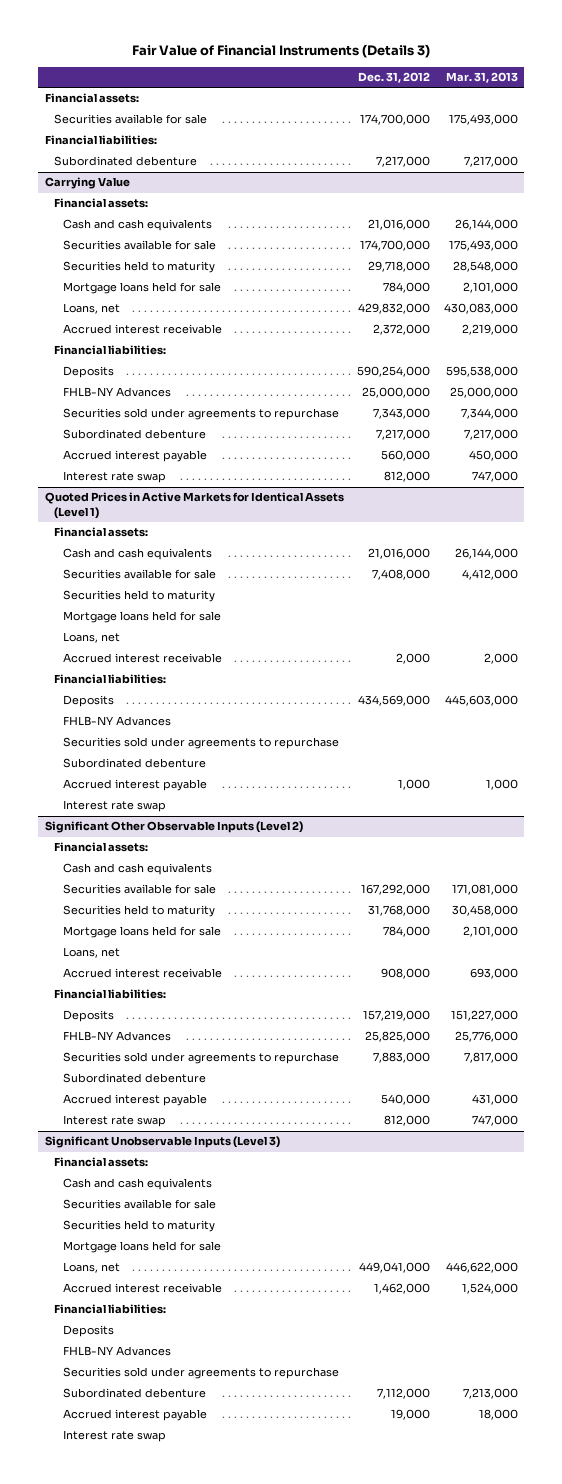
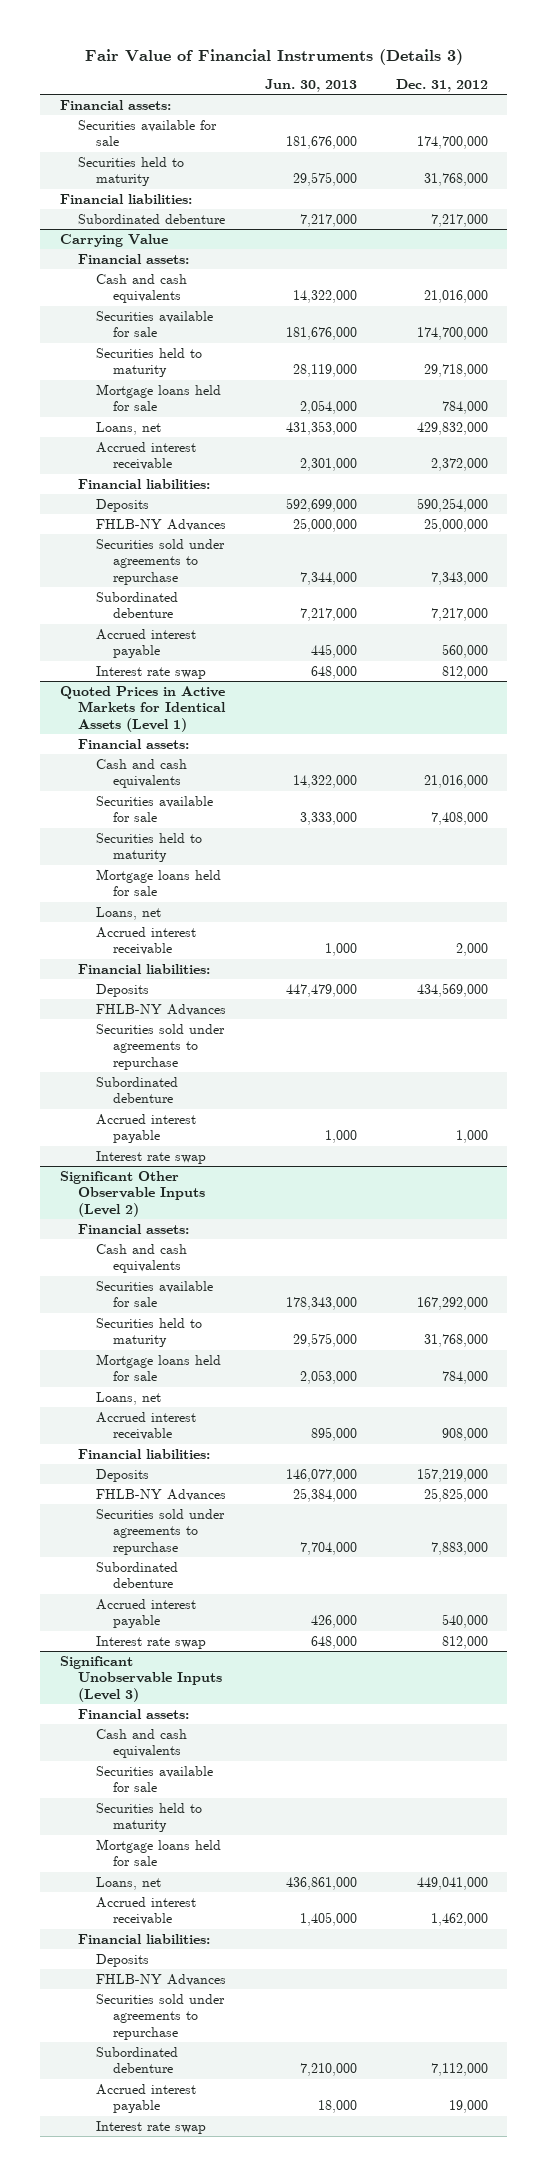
[445,72,518,84] Mar. 31, 2013 -> none
none -> [264,78,357,92] Jun. 30, 2013
none -> [77,156,184,187] Securities held to maturity

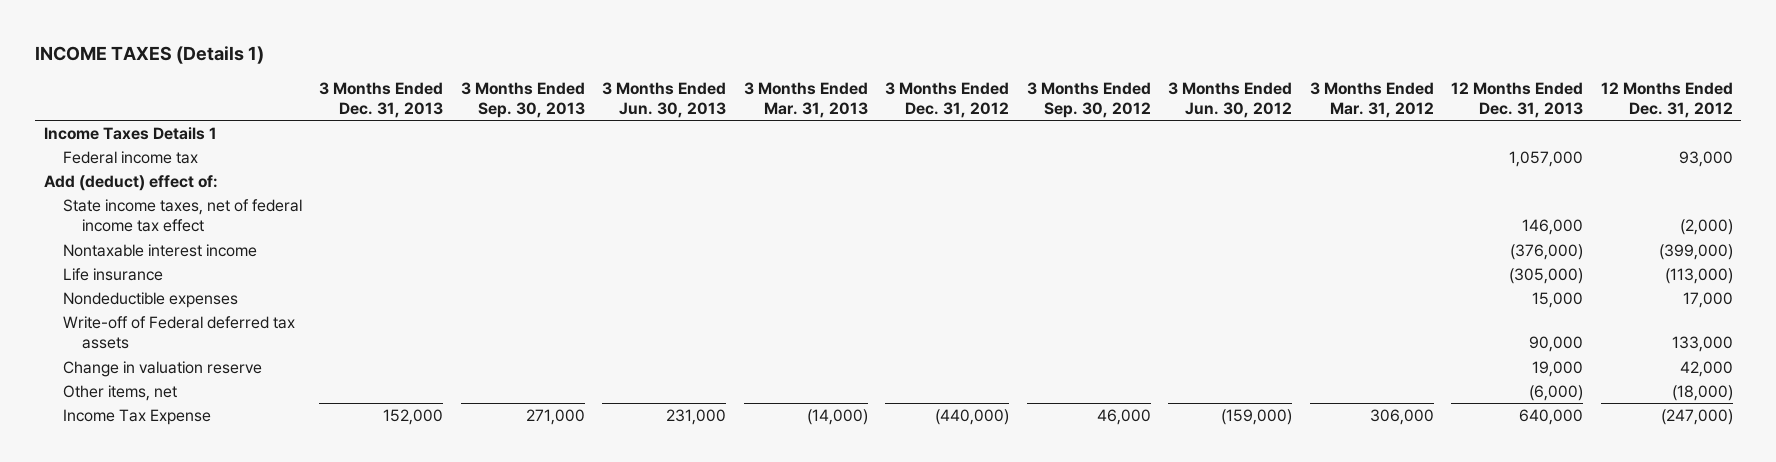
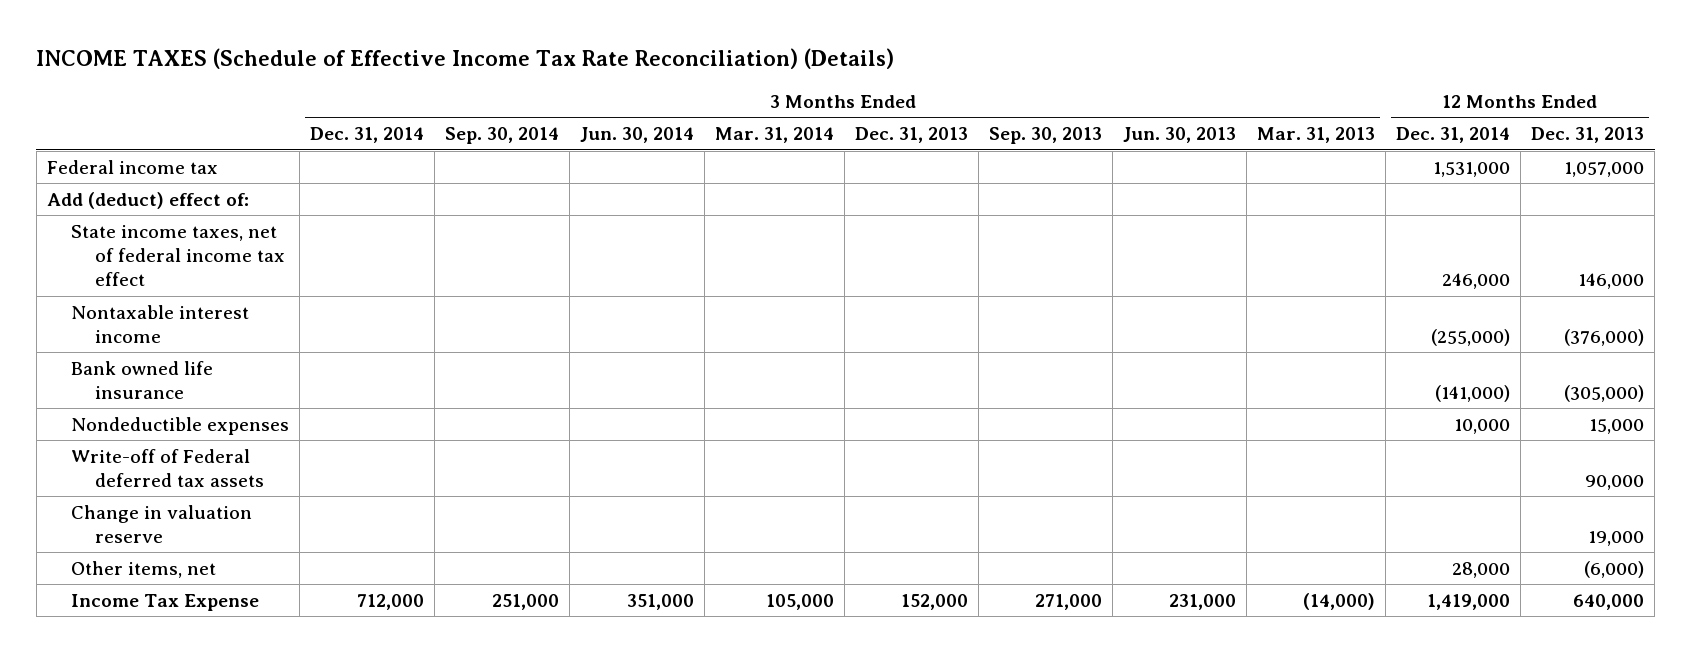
[34,45,264,64] INCOME TAXES (Details 1) -> [36,47,895,69] INCOME TAXES (Schedule of Effective Income Tax Rate Reconciliation) (Details)
[885,81,1010,118] 3 Months Ended Dec. 31, 2012 -> none
[1026,81,1151,118] 3 Months Ended Sep. 30, 2012 -> none
[1168,81,1293,118] 3 Months Ended Jun. 30, 2012 -> none
[1309,81,1434,118] 3 Months Ended Mar. 31, 2012 -> none
[1600,81,1733,118] 12 Months Ended Dec. 31, 2012 -> none
none -> [310,127,425,144] Dec. 31, 2014
none -> [445,127,560,145] Sep. 30, 2014
none -> [580,127,695,144] Jun. 30, 2014
none -> [715,127,835,144] Mar. 31, 2014
none -> [1396,127,1511,144] Dec. 31, 2014
[43,126,217,140] Income Taxes Details 1 -> none
[62,267,163,281] Life insurance -> [71,360,214,399] Bank owned life insurance

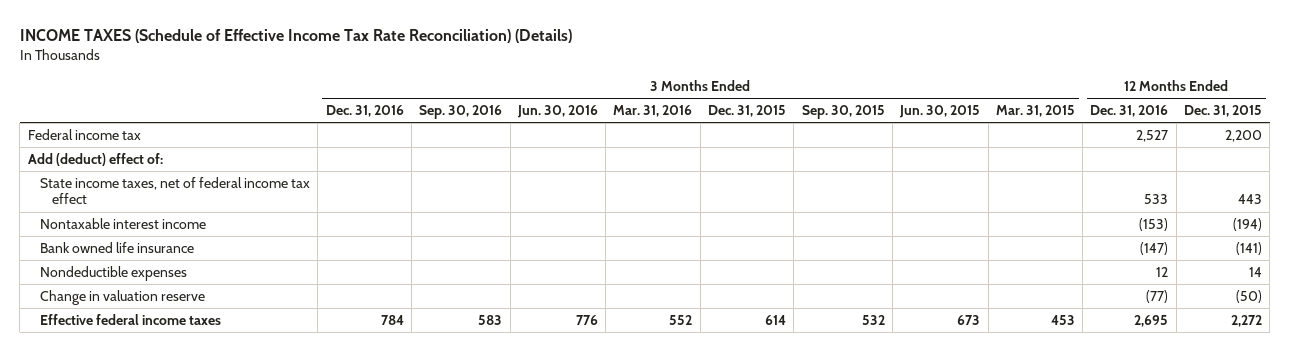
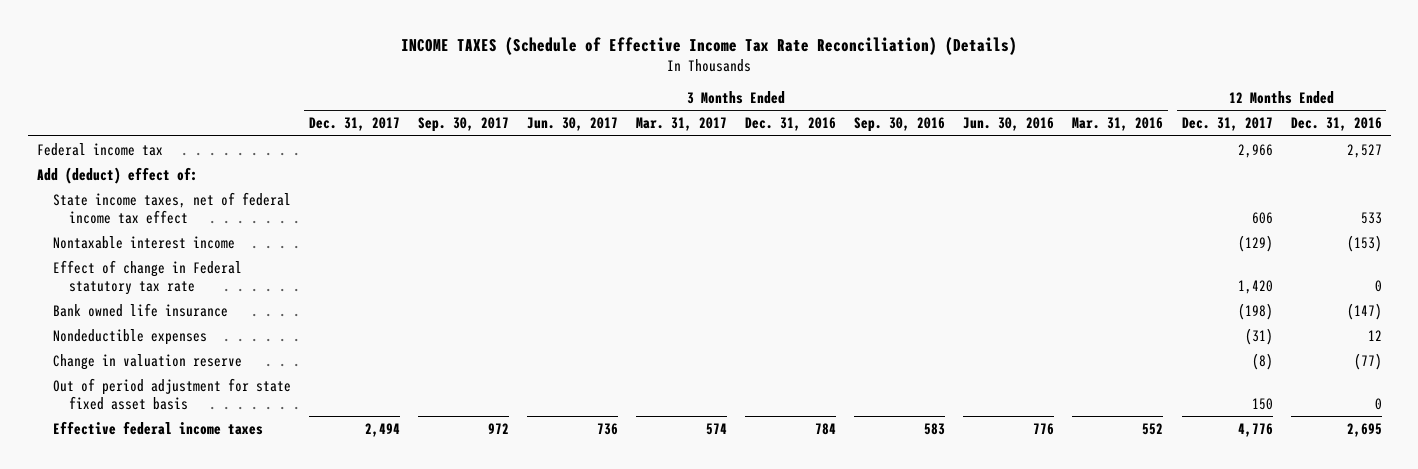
[708,105,787,118] Dec. 31, 2015 -> none
[801,105,885,120] Sep. 30, 2015 -> none
[899,105,981,119] Jun. 30, 2015 -> none
[995,105,1075,118] Mar. 31, 2015 -> none
[1184,105,1263,118] Dec. 31, 2015 -> none
none -> [308,117,400,132] Dec. 31, 2017
none -> [417,117,509,133] Sep. 30, 2017
none -> [526,117,618,132] Jun. 30, 2017
none -> [636,117,728,132] Mar. 31, 2017
none -> [1181,117,1273,132] Dec. 31, 2017
none -> [52,259,242,295] Effect of change in Federal statutory tax rate
none -> [52,377,291,410] Out of period adjustment for state fixed asset basis

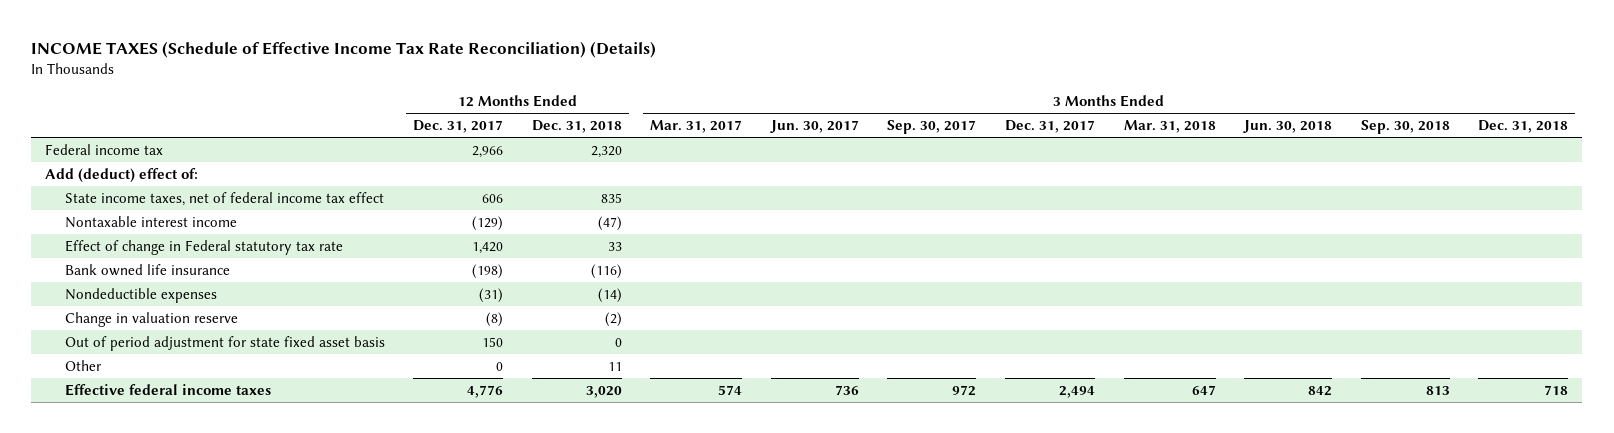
[745,117,837,132] Dec. 31, 2016 -> none
[854,117,946,133] Sep. 30, 2016 -> none
[963,117,1055,132] Jun. 30, 2016 -> none
[1072,117,1164,132] Mar. 31, 2016 -> none
[1290,117,1382,132] Dec. 31, 2016 -> none
none -> [531,120,622,134] Dec. 31, 2018
none -> [1123,120,1216,134] Mar. 31, 2018
none -> [1243,120,1333,134] Jun. 30, 2018
none -> [1360,120,1450,135] Sep. 30, 2018
none -> [1478,120,1569,134] Dec. 31, 2018
none -> [64,359,102,371] Other

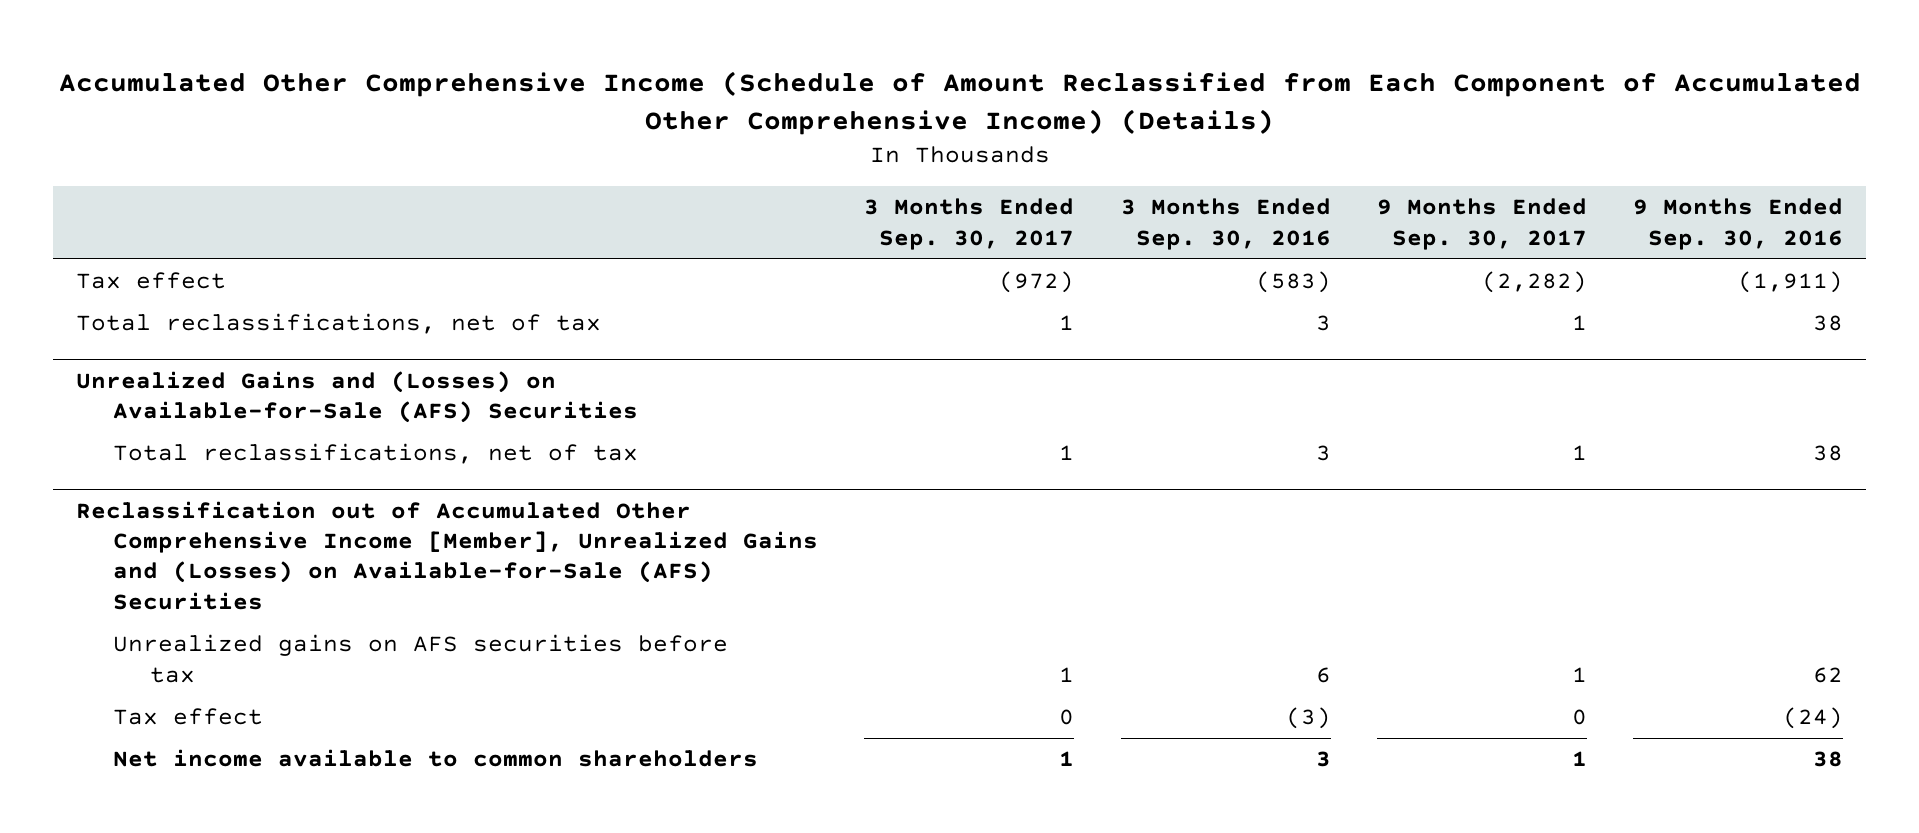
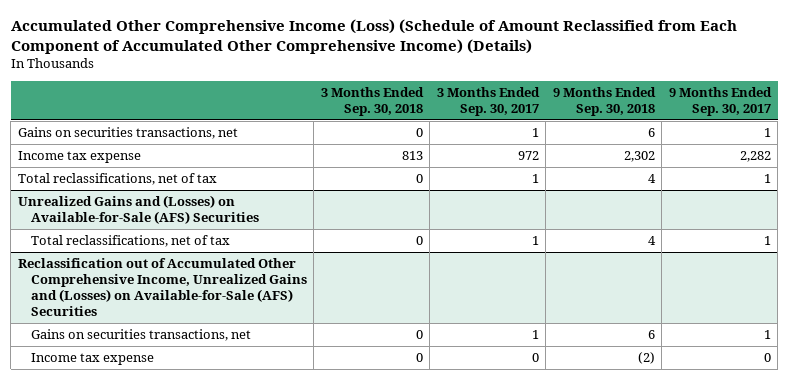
[58,71,1861,135] Accumulated Other Comprehensive Income (Schedule of Amount Reclassified from Each Component of Accumulated Other Comprehensive Income) (Details) -> [10,18,737,54] Accumulated Other Comprehensive Income (Loss) (Schedule of Amount Reclassified from Each Component of Accumulated Other Comprehensive Income) (Details)
[1120,198,1331,250] 3 Months Ended Sep. 30, 2016 -> none
[1632,198,1843,250] 9 Months Ended Sep. 30, 2016 -> none
none -> [320,87,424,117] 3 Months Ended Sep. 30, 2018
none -> [552,87,656,117] 9 Months Ended Sep. 30, 2018
none -> [17,127,238,140] Gains on securities transactions, net
[76,272,227,290] Tax effect -> [17,151,141,164] Income tax expense
[999,271,1075,294] (972) -> [517,151,539,161] 972
[1481,271,1587,294] (2,282) -> [739,151,771,163] 2,282
[113,634,729,683] Unrealized gains on AFS securities before tax -> none
[113,749,759,768] Net income available to common shareholders -> none
[76,500,819,610] Reclassification out of Accumulated Other Comprehensive Income [Member], Unrealized Gains and (Losses) on Available-for-Sale (AFS) Securities -> [17,258,307,316] Reclassification out of Accumulated Other Comprehensive Income, Unrealized Gains and (Losses) on Available-for-Sale (AFS) Securities
none -> [30,329,251,342] Gains on securities transactions, net
[113,708,264,726] Tax effect -> [30,353,154,366] Income tax expense

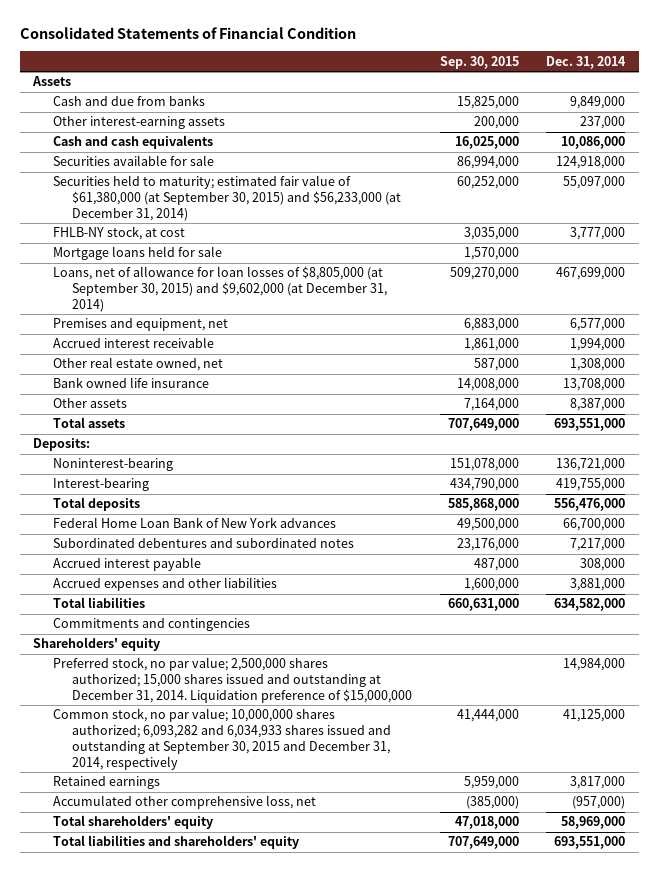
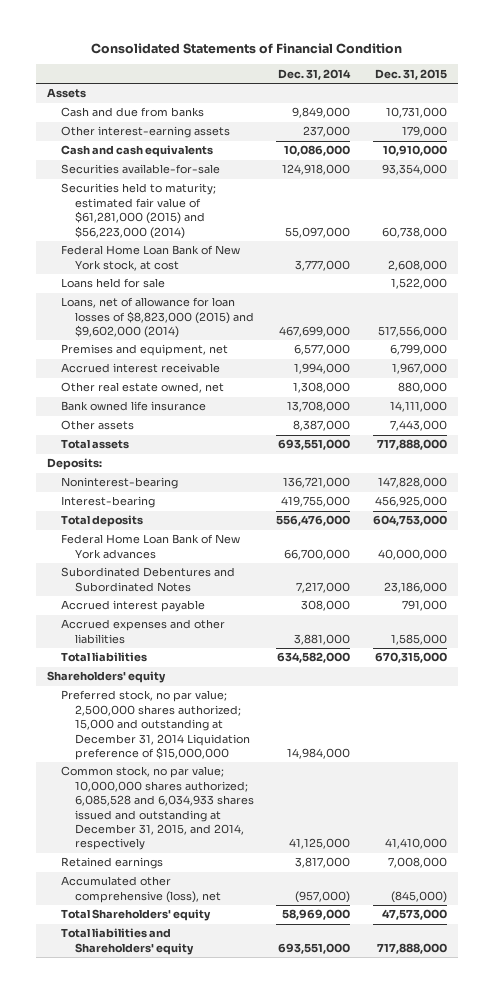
[439,55,519,69] Sep. 30, 2015 -> none
none -> [374,68,447,80] Dec. 31, 2015
[52,155,214,167] Securities available for sale -> [61,164,221,175] Securities available-for-sale
[52,175,402,222] Securities held to maturity; estimated fair value of $61,380,000 (at September 30, 2015) and $56,233,000 (at December 31, 2014) -> [61,183,217,239] Securities held to maturity; estimated fair value of $61,281,000 (2015) and $56,223,000 (2014)
[52,226,185,241] FHLB-NY stock, at cost -> [61,245,241,271] Federal Home Loan Bank of New York stock, at cost
[52,246,222,261] Mortgage loans held for sale -> [61,278,166,289] Loans held for sale
[52,266,388,313] Loans, net of allowance for loan losses of $8,805,000 (at September 30, 2015) and $9,602,000 (at December 31, 2014) -> [61,297,255,339] Loans, net of allowance for loan losses of $8,823,000 (2015) and $9,602,000 (2014)
[52,538,354,549] Subordinated debentures and subordinated notes -> [61,567,236,592] Subordinated Debentures and Subordinated Notes
[52,618,250,632] Commitments and contingencies -> none
[52,657,413,704] Preferred stock, no par value; 2,500,000 shares authorized; 15,000 shares issued and outstanding at December 31, 2014. Liquidation preference of $15,000,000 -> [61,690,251,760] Preferred stock, no par value; 2,500,000 shares authorized; 15,000 and outstanding at December 31, 2014 Liquidation preference of $15,000,000
[52,708,392,770] Common stock, no par value; 10,000,000 shares authorized; 6,093,282 and 6,034,933 shares issued and outstanding at September 30, 2015 and December 31, 2014, respectively -> [61,766,255,851] Common stock, no par value; 10,000,000 shares authorized; 6,085,528 and 6,034,933 shares issued and outstanding at December 31, 2015, and 2014, respectively
[52,795,316,810] Accumulated other comprehensive loss, net -> [61,876,222,903] Accumulated other comprehensive (loss), net
[52,815,213,830] Total shareholders' equity -> [61,909,212,922] Total Shareholders' equity
[52,835,299,850] Total liabilities and shareholders' equity -> [61,928,195,955] Total liabilities and Shareholders' equity

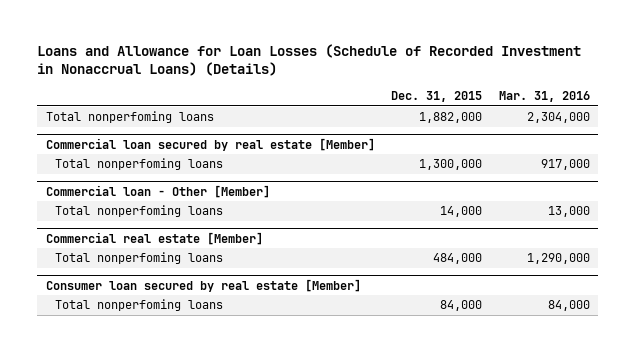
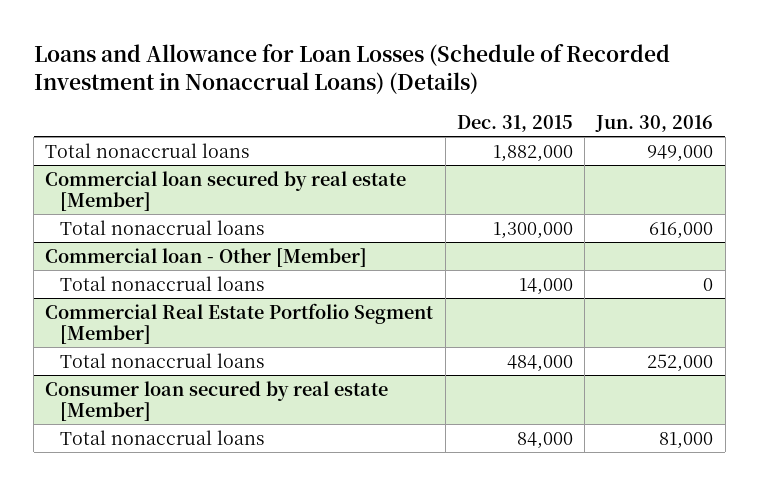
[498,91,590,103] Mar. 31, 2016 -> none
none -> [595,114,714,132] Jun. 30, 2016
[45,111,214,124] Total nonperfoming loans -> [45,142,251,158] Total nonaccrual loans
[54,158,223,171] Total nonperfoming loans -> [60,219,266,235] Total nonaccrual loans
[54,205,223,218] Total nonperfoming loans -> [60,275,266,291] Total nonaccrual loans
[45,231,263,245] Commercial real estate [Member] -> [45,302,434,344] Commercial Real Estate Portfolio Segment [Member]
[54,252,223,265] Total nonperfoming loans -> [60,352,266,368] Total nonaccrual loans
[54,299,223,312] Total nonperfoming loans -> [60,429,266,445] Total nonaccrual loans

